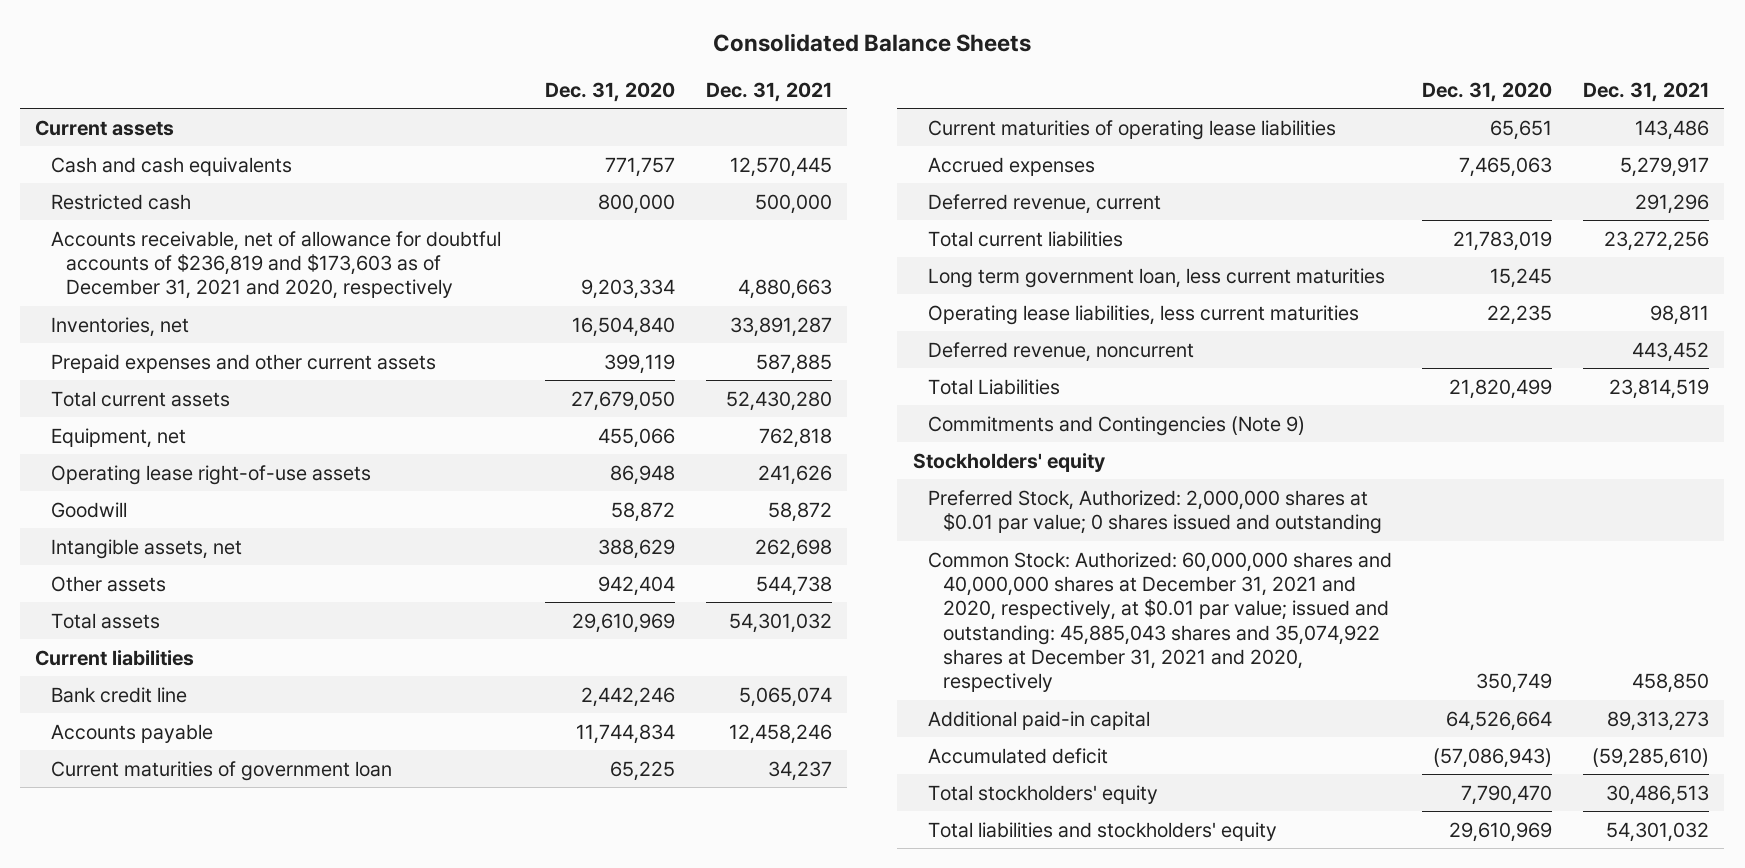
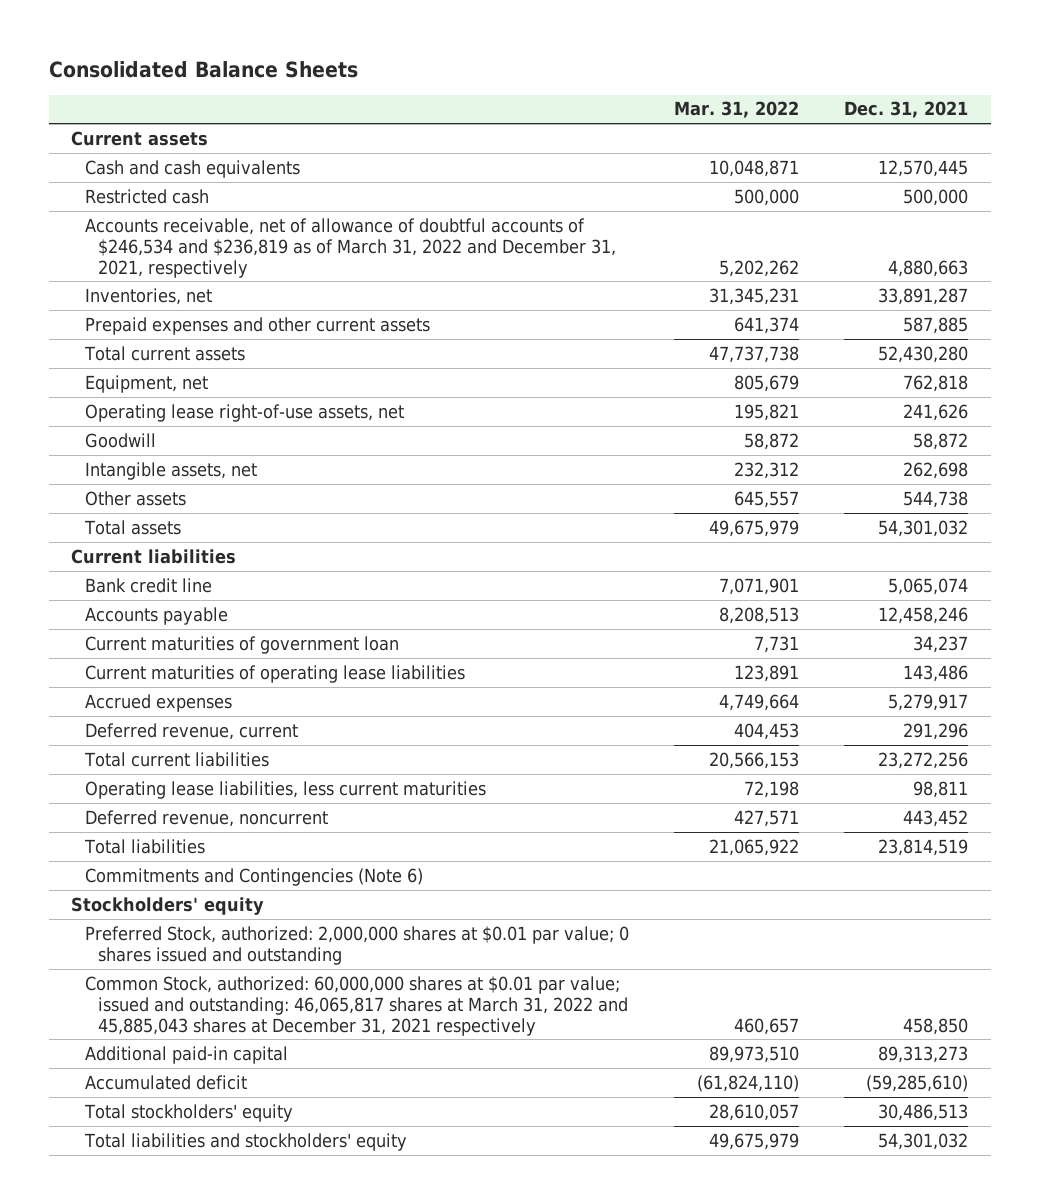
[545,81,676,102] Dec. 31, 2020 -> none
none -> [673,101,799,119] Mar. 31, 2022
[50,230,501,300] Accounts receivable, net of allowance for doubtful accounts of $236,819 and $173,603 as of December 31, 2021 and 2020, respectively -> [84,217,617,278] Accounts receivable, net of allowance of doubtful accounts of $246,534 and $236,819 as of March 31, 2022 and December 31, 2021, respectively
[50,464,371,485] Operating lease right-of-use assets -> [84,403,404,422] Operating lease right-of-use assets, net
[927,267,1385,288] Long term government loan, less current maturities -> none
[927,378,1060,395] Total Liabilities -> [83,838,205,854] Total liabilities
[927,415,1305,436] Commitments and Contingencies (Note 9) -> [84,867,423,886] Commitments and Contingencies (Note 6)
[927,489,1382,535] Preferred Stock, Authorized: 2,000,000 shares at $0.01 par value; 0 shares issued and outstanding -> [84,925,629,965] Preferred Stock, authorized: 2,000,000 shares at $0.01 par value; 0 shares issued and outstanding
[927,551,1392,693] Common Stock: Authorized: 60,000,000 shares and 40,000,000 shares at December 31, 2021 and 2020, respectively, at $0.01 par value; issued and outstanding: 45,885,043 shares and 35,074,922 shares at December 31, 2021 and 2020, respectively -> [84,975,629,1036] Common Stock, authorized: 60,000,000 shares at $0.01 par value; issued and outstanding: 46,065,817 shares at March 31, 2022 and 45,885,043 shares at December 31, 2021 respectively

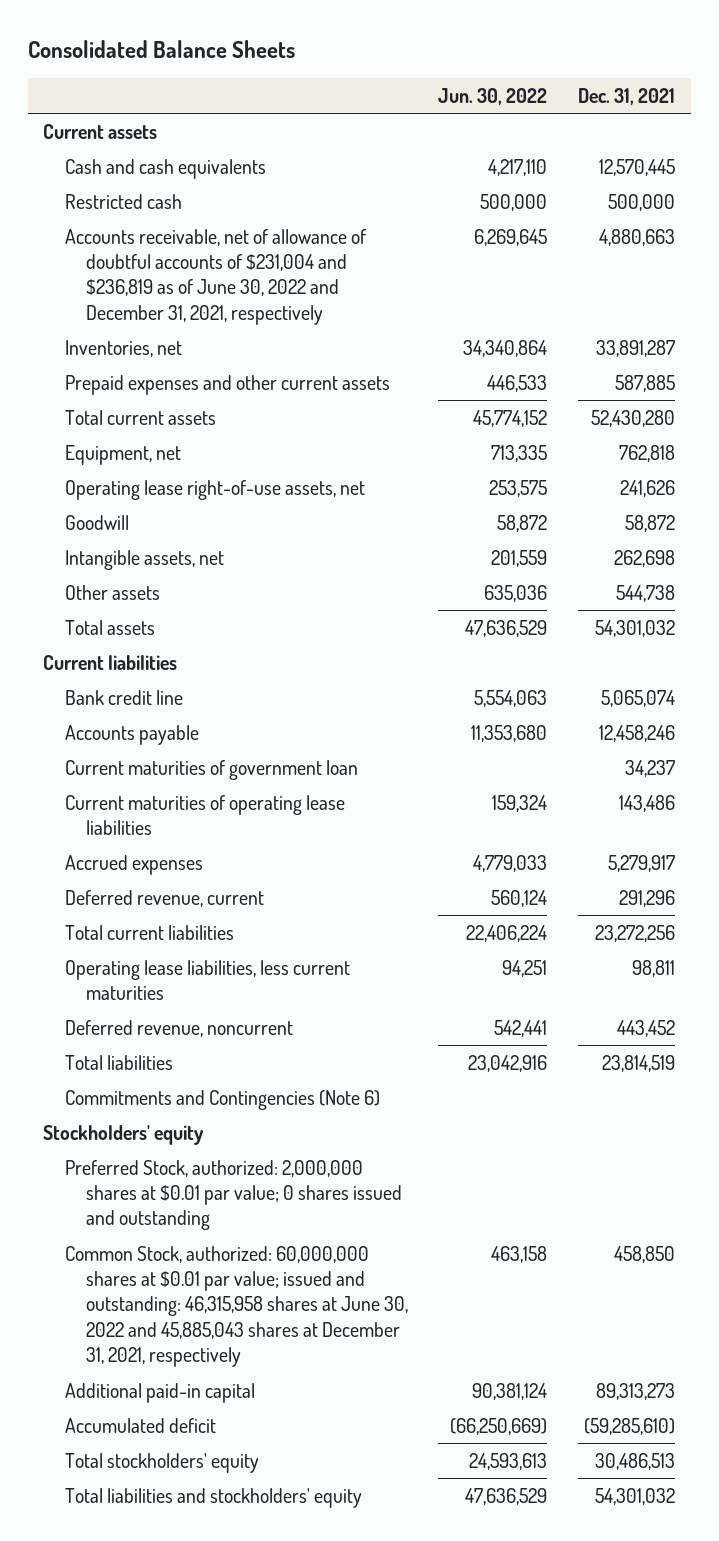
[673,101,799,119] Mar. 31, 2022 -> none
none -> [438,87,548,105] Jun. 30, 2022
[84,217,617,278] Accounts receivable, net of allowance of doubtful accounts of $246,534 and $236,819 as of March 31, 2022 and December 31, 2021, respectively -> [64,228,366,325] Accounts receivable, net of allowance of doubtful accounts of $231,004 and $236,819 as of June 30, 2022 and December 31, 2021, respectively
[84,975,629,1036] Common Stock, authorized: 60,000,000 shares at $0.01 par value; issued and outstanding: 46,065,817 shares at March 31, 2022 and 45,885,043 shares at December 31, 2021 respectively -> [64,1245,408,1368] Common Stock, authorized: 60,000,000 shares at $0.01 par value; issued and outstanding: 46,315,958 shares at June 30, 2022 and 45,885,043 shares at December 31, 2021, respectively

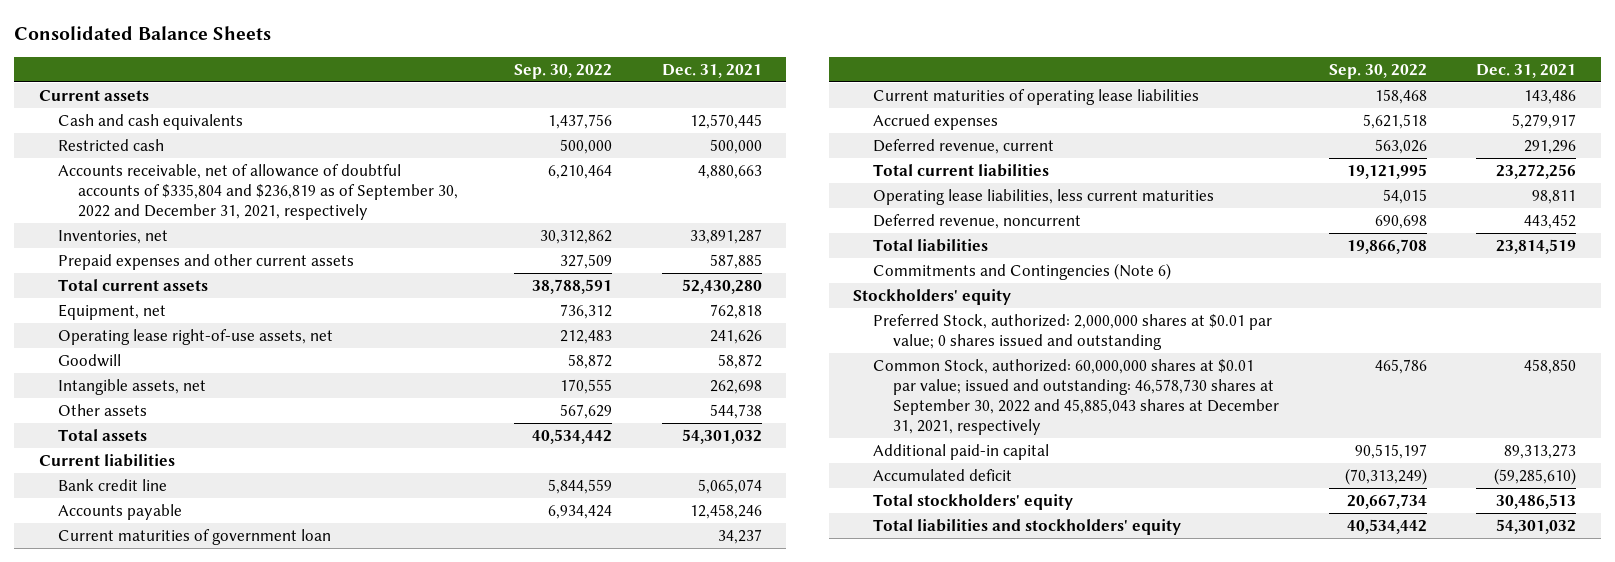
[438,87,548,105] Jun. 30, 2022 -> none
none -> [513,63,612,79] Sep. 30, 2022
[64,228,366,325] Accounts receivable, net of allowance of doubtful accounts of $231,004 and $236,819 as of June 30, 2022 and December 31, 2021, respectively -> [58,163,459,220] Accounts receivable, net of allowance of doubtful accounts of $335,804 and $236,819 as of September 30, 2022 and December 31, 2021, respectively
[64,1245,408,1368] Common Stock, authorized: 60,000,000 shares at $0.01 par value; issued and outstanding: 46,315,958 shares at June 30, 2022 and 45,885,043 shares at December 31, 2021, respectively -> [873,358,1280,435] Common Stock, authorized: 60,000,000 shares at $0.01 par value; issued and outstanding: 46,578,730 shares at September 30, 2022 and 45,885,043 shares at December 31, 2021, respectively

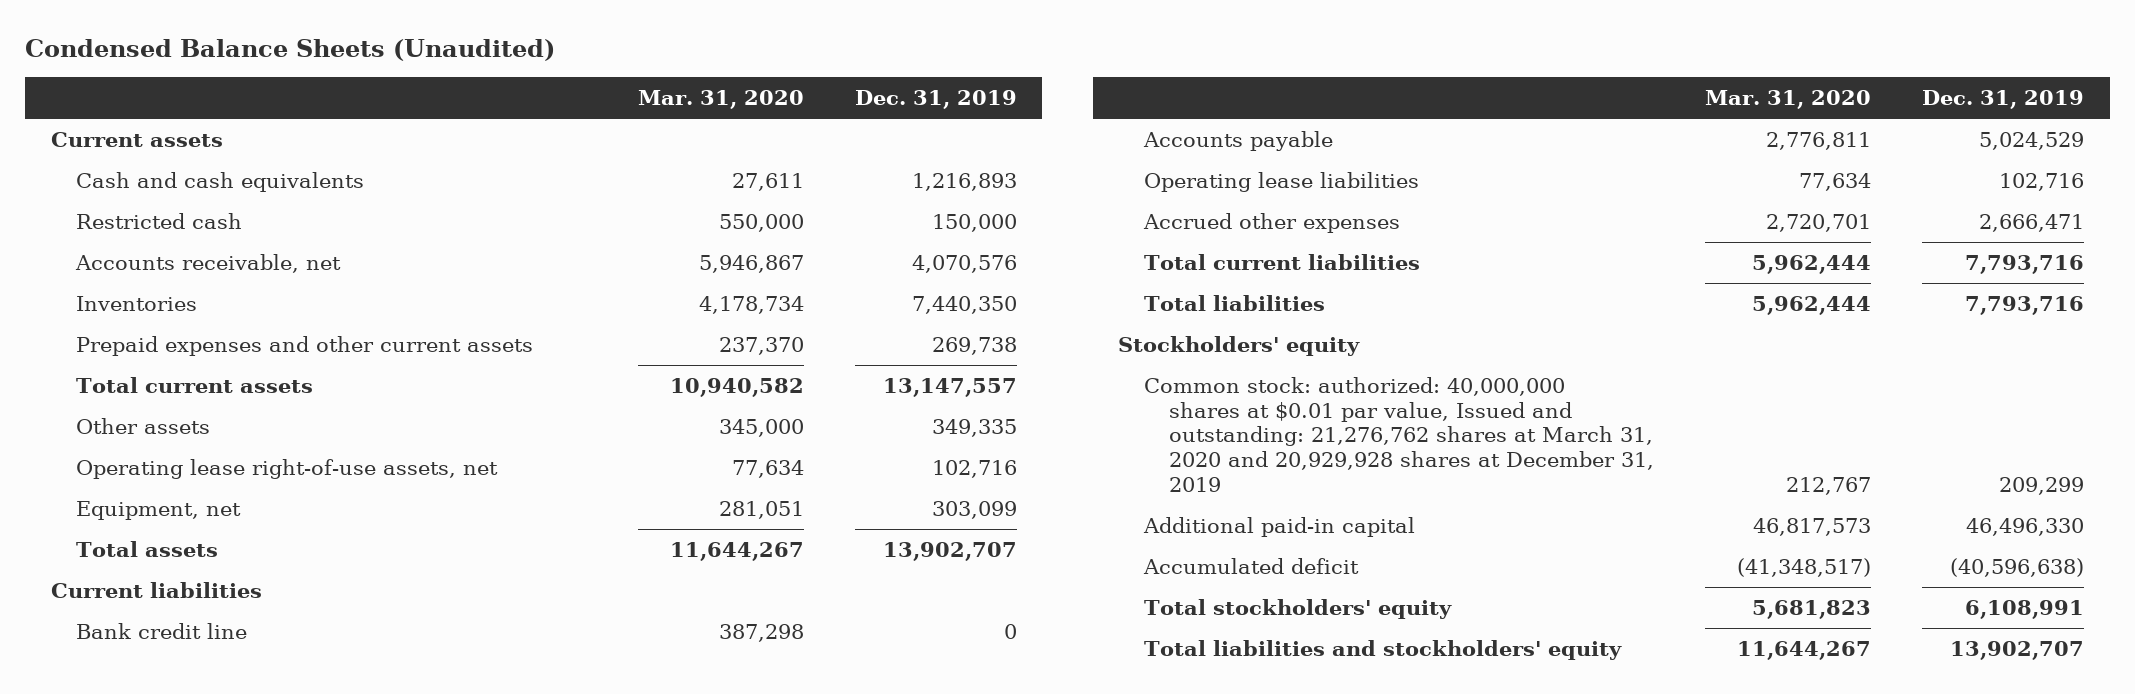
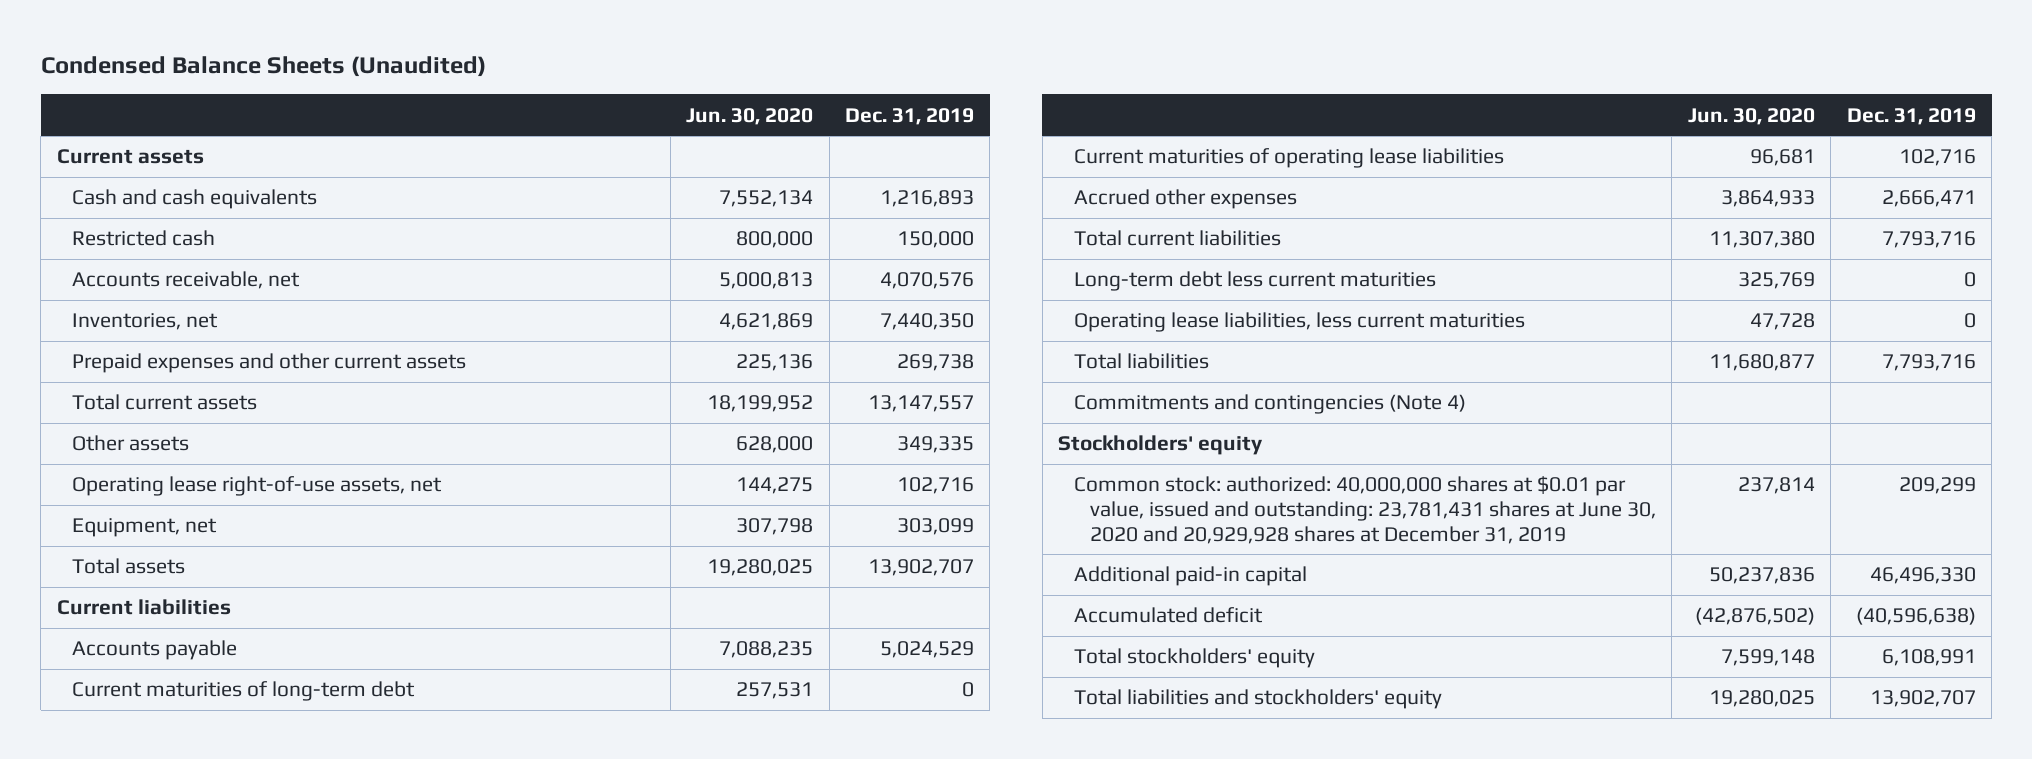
[637,90,804,110] Mar. 31, 2020 -> none
none -> [686,107,814,125] Jun. 30, 2020
[76,295,198,311] Inventories -> [72,313,219,331] Inventories, net
[76,622,248,639] Bank credit line -> none
none -> [72,681,416,702] Current maturities of long-term debt
[1143,171,1419,192] Operating lease liabilities -> [1074,148,1505,169] Current maturities of operating lease liabilities
none -> [1074,271,1437,292] Long-term debt less current maturities
none -> [1074,312,1526,333] Operating lease liabilities, less current maturities
none -> [1074,394,1467,415] Commitments and contingencies (Note 4)
[1143,376,1655,492] Common stock: authorized: 40,000,000 shares at $0.01 par value, Issued and outstanding: 21,276,762 shares at March 31, 2020 and 20,929,928 shares at December 31, 2019 -> [1074,476,1657,544] Common stock: authorized: 40,000,000 shares at $0.01 par value, issued and outstanding: 23,781,431 shares at June 30, 2020 and 20,929,928 shares at December 31, 2019

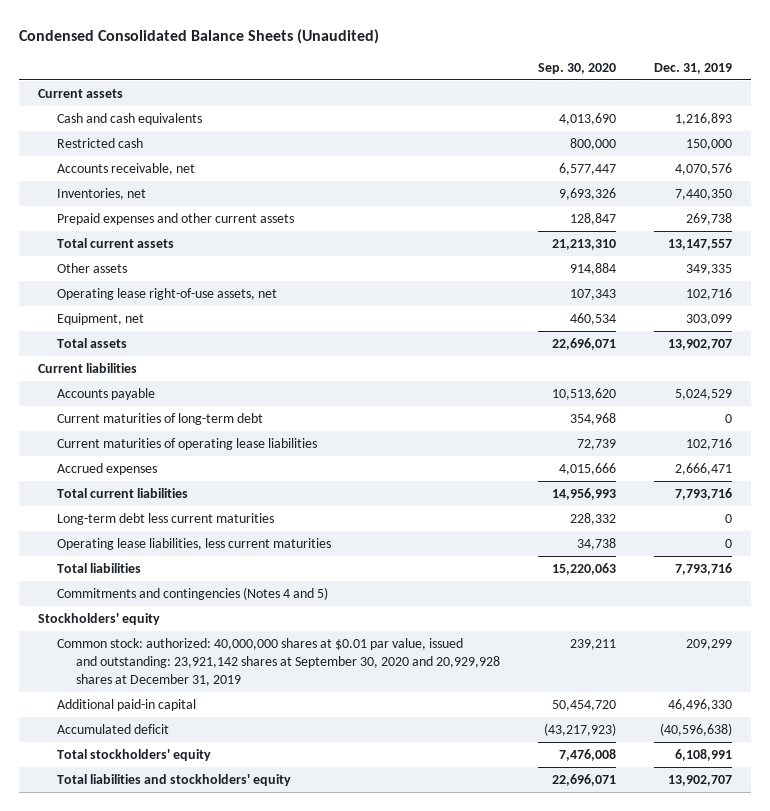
[40,56,486,78] Condensed Balance Sheets (Unaudited) -> [19,28,380,44] Condensed Consolidated Balance Sheets (Unaudited)
[686,107,814,125] Jun. 30, 2020 -> none
none -> [537,62,616,74] Sep. 30, 2020
[1074,189,1298,210] Accrued other expenses -> [57,463,158,476] Accrued expenses
[1074,394,1467,415] Commitments and contingencies (Note 4) -> [57,587,329,601] Commitments and contingencies (Notes 4 and 5)
[1074,476,1657,544] Common stock: authorized: 40,000,000 shares at $0.01 par value, issued and outstanding: 23,781,431 shares at June 30, 2020 and 20,929,928 shares at December 31, 2019 -> [57,638,500,686] Common stock: authorized: 40,000,000 shares at $0.01 par value, issued and outstanding: 23,921,142 shares at September 30, 2020 and 20,929,928 shares at December 31, 2019

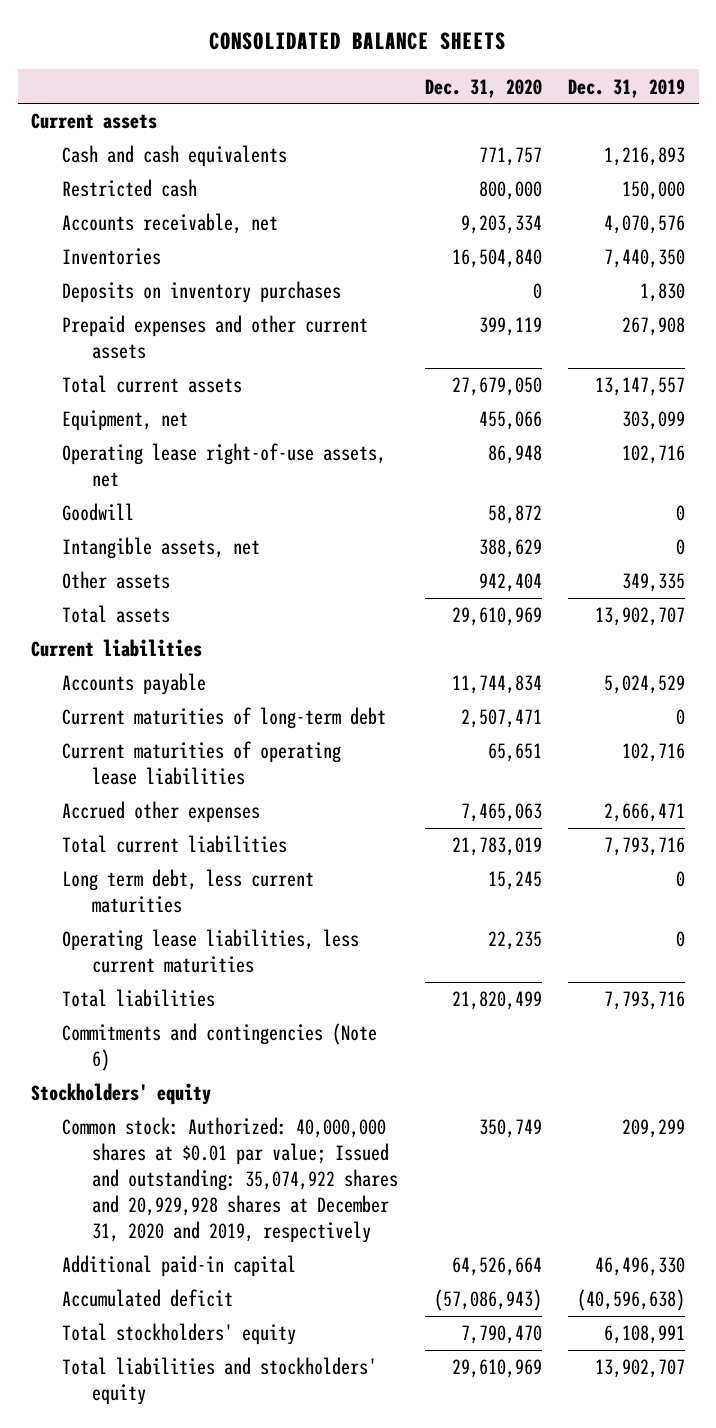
[19,28,380,44] Condensed Consolidated Balance Sheets (Unaudited) -> [209,32,507,51] CONSOLIDATED BALANCE SHEETS
[537,62,616,74] Sep. 30, 2020 -> none
none -> [424,78,542,98] Dec. 31, 2020
[57,188,147,201] Inventories, net -> [61,248,161,266] Inventories
none -> [61,281,341,304] Deposits on inventory purchases
[685,213,732,226] 269,738 -> [622,317,686,337] 267,908
[57,288,278,301] Operating lease right-of-use assets, net -> [61,443,386,488] Operating lease right-of-use assets, net
none -> [61,503,134,522] Goodwill
none -> [61,537,260,560] Intangible assets, net
[57,263,128,274] Other assets -> [61,571,170,590] Other assets
[57,463,158,476] Accrued expenses -> [61,801,260,824] Accrued other expenses
[57,513,275,526] Long-term debt less current maturities -> [61,869,314,914] Long term debt, less current maturities
[57,587,329,601] Commitments and contingencies (Notes 4 and 5) -> [61,1023,377,1072] Commitments and contingencies (Note 6)
[57,638,500,686] Common stock: authorized: 40,000,000 shares at $0.01 par value, issued and outstanding: 23,921,142 shares at September 30, 2020 and 20,929,928 shares at December 31, 2019 -> [61,1117,399,1244] Common stock: Authorized: 40,000,000 shares at $0.01 par value; Issued and outstanding: 35,074,922 shares and 20,929,928 shares at December 31, 2020 and 2019, respectively

